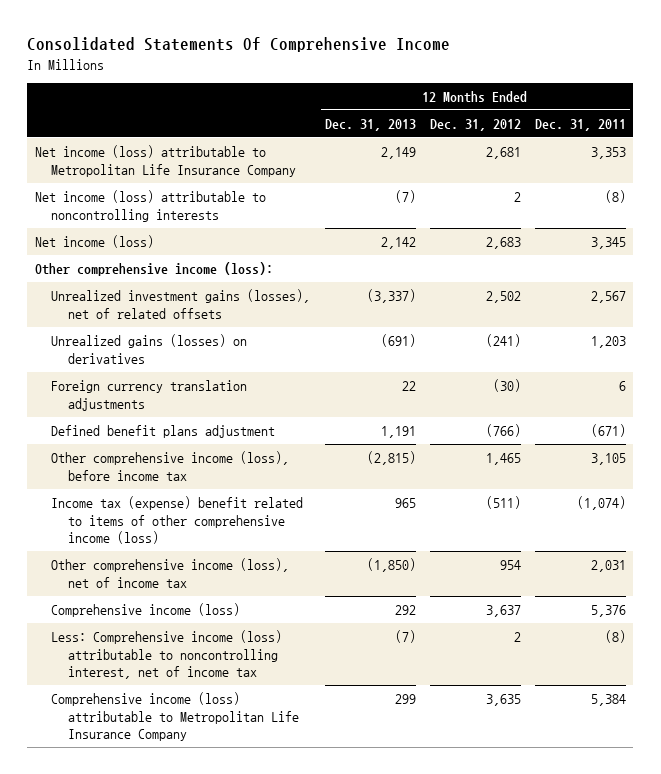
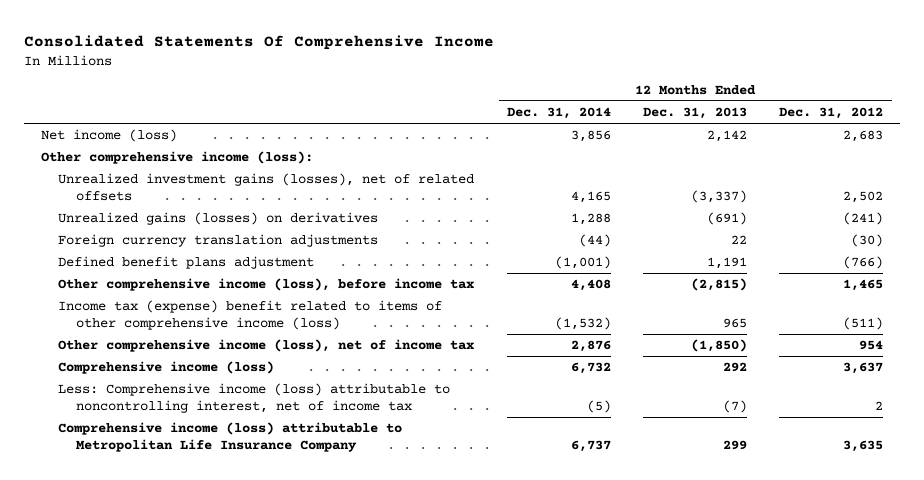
[535,118,627,131] Dec. 31, 2011 -> none
none -> [506,107,611,120] Dec. 31, 2014
[34,145,297,177] Net income (loss) attributable to Metropolitan Life Insurance Company -> none
[34,190,266,222] Net income (loss) attributable to noncontrolling interests -> none

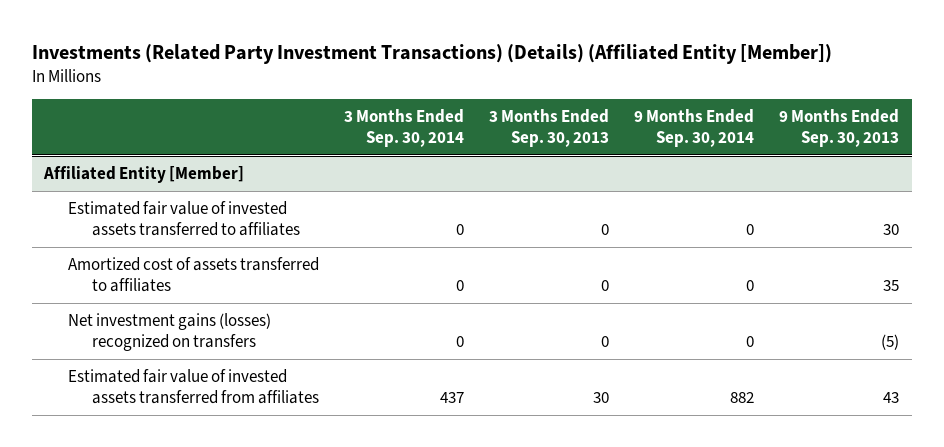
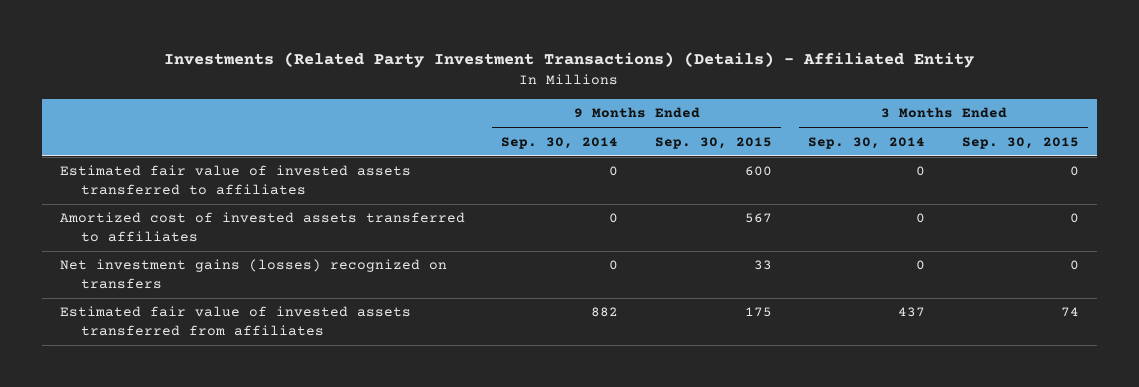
[31,43,832,64] Investments (Related Party Investment Transactions) (Details) (Affiliated Entity [Member]) -> [164,52,975,69] Investments (Related Party Investment Transactions) (Details) - Affiliated Entity
[489,109,610,148] 3 Months Ended Sep. 30, 2013 -> none
[779,109,900,148] 9 Months Ended Sep. 30, 2013 -> none
none -> [654,136,772,149] Sep. 30, 2015
none -> [961,136,1079,149] Sep. 30, 2015
[43,165,245,183] Affiliated Entity [Member] -> none
[68,256,320,292] Amortized cost of assets transferred to affiliates -> [59,212,465,243] Amortized cost of invested assets transferred to affiliates

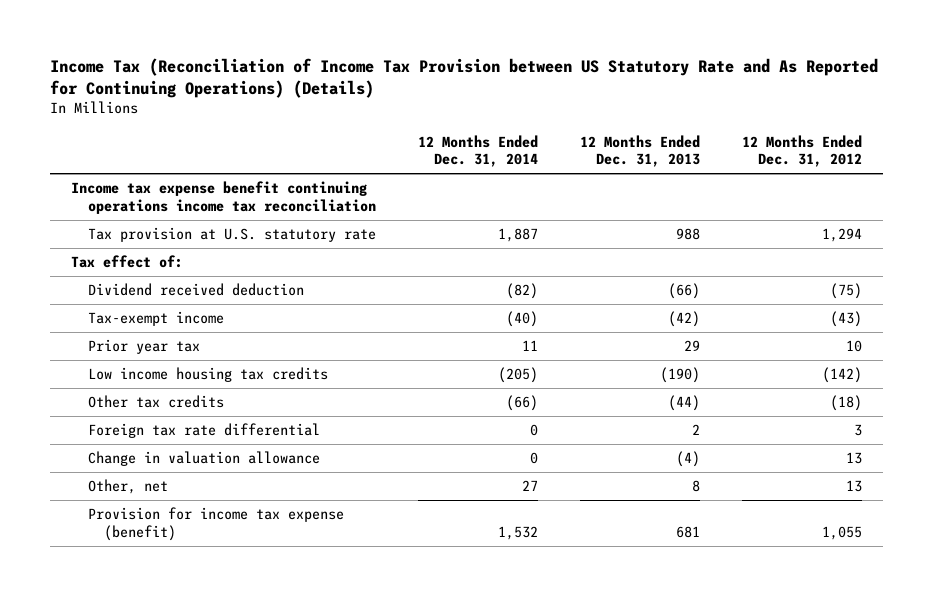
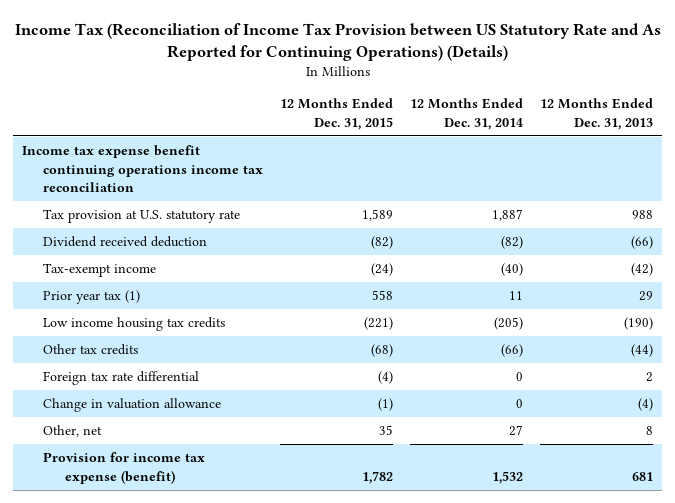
[742,134,863,168] 12 Months Ended Dec. 31, 2012 -> none
none -> [280,98,394,130] 12 Months Ended Dec. 31, 2015
[70,255,183,269] Tax effect of: -> none
[87,339,200,355] Prior year tax -> [43,290,141,305] Prior year tax (1)

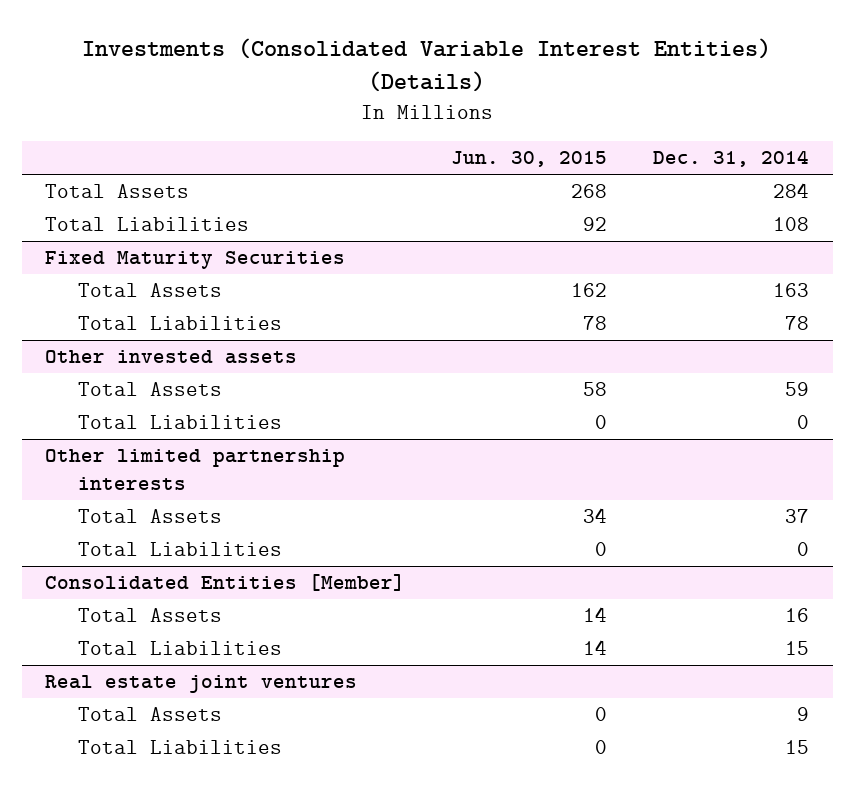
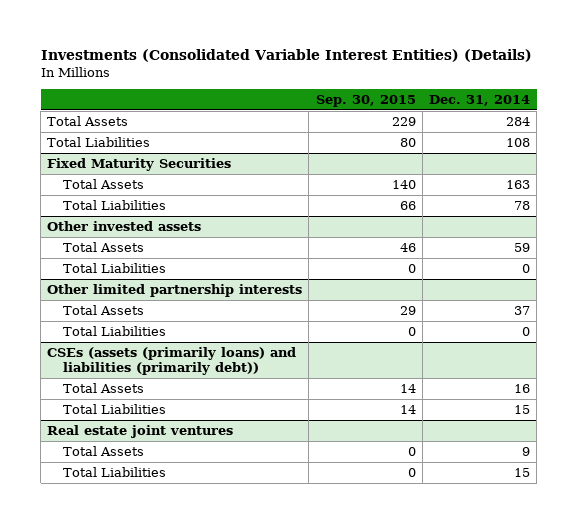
[451,151,608,168] Jun. 30, 2015 -> none
none -> [315,94,416,107] Sep. 30, 2015
[44,574,405,592] Consolidated Entities [Member] -> [47,346,297,376] CSEs (assets (primarily loans) and liabilities (primarily debt))

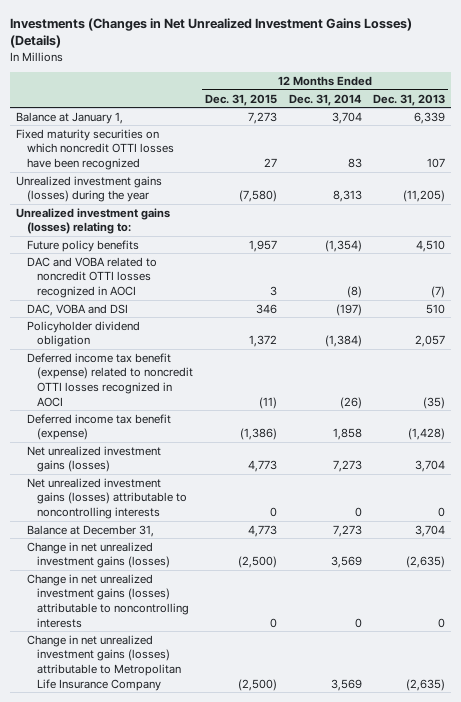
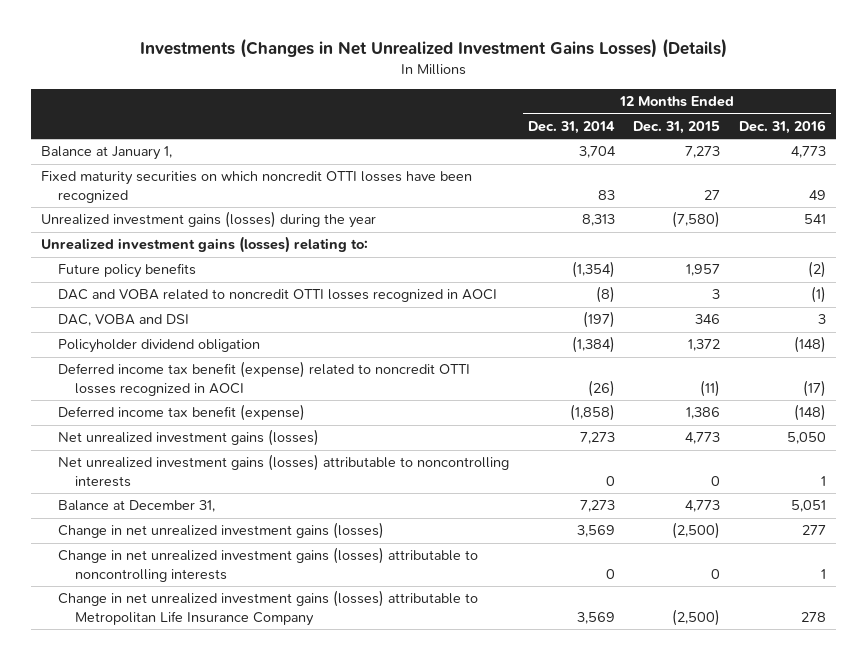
[373,93,446,106] Dec. 31, 2013 -> none
none -> [739,119,827,134] Dec. 31, 2016
[239,428,277,441] (1,386) -> [686,407,721,420] 1,386
[332,428,362,441] 1,858 -> [569,404,615,422] (1,858)

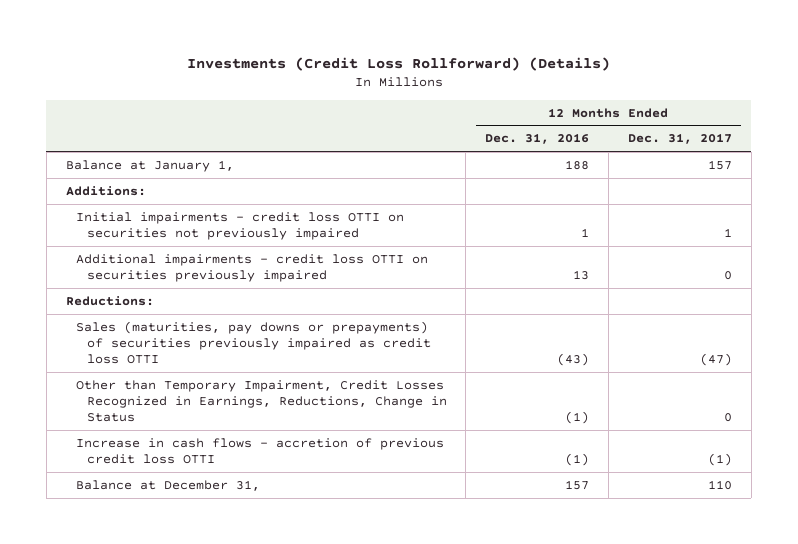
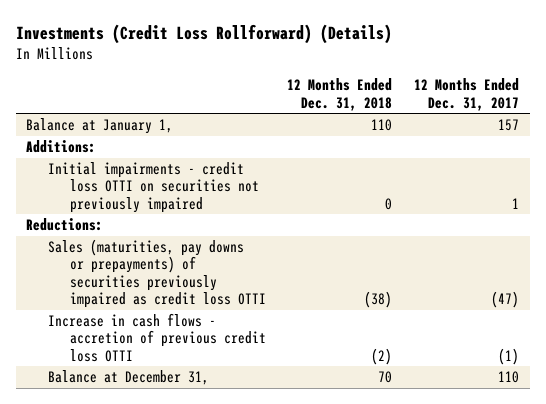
[485,133,590,145] Dec. 31, 2016 -> none
none -> [287,78,393,111] 12 Months Ended Dec. 31, 2018
[76,253,429,283] Additional impairments - credit loss OTTI on securities previously impaired -> none
[76,379,447,423] Other than Temporary Impairment, Credit Losses Recognized in Earnings, Reductions, Change in Status -> none

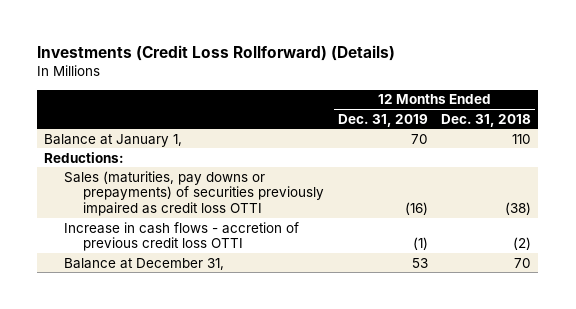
[414,78,520,111] 12 Months Ended Dec. 31, 2017 -> none
none -> [337,113,428,127] Dec. 31, 2019
[26,140,97,154] Additions: -> none
[48,162,259,213] Initial impairments - credit loss OTTI on securities not previously impaired -> none

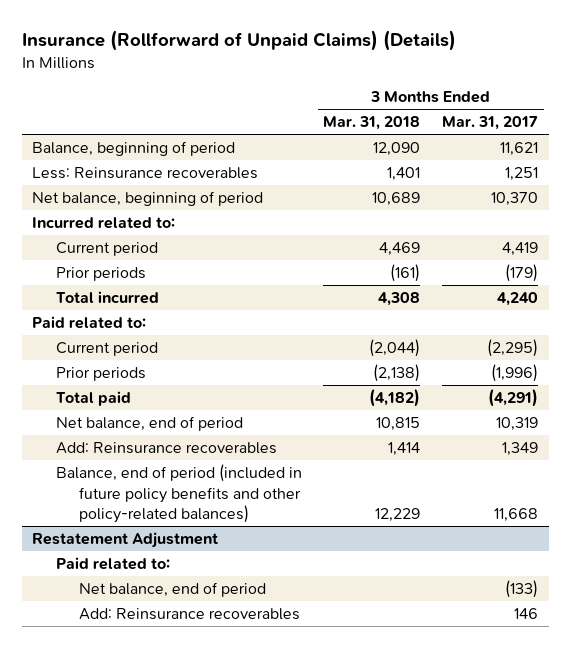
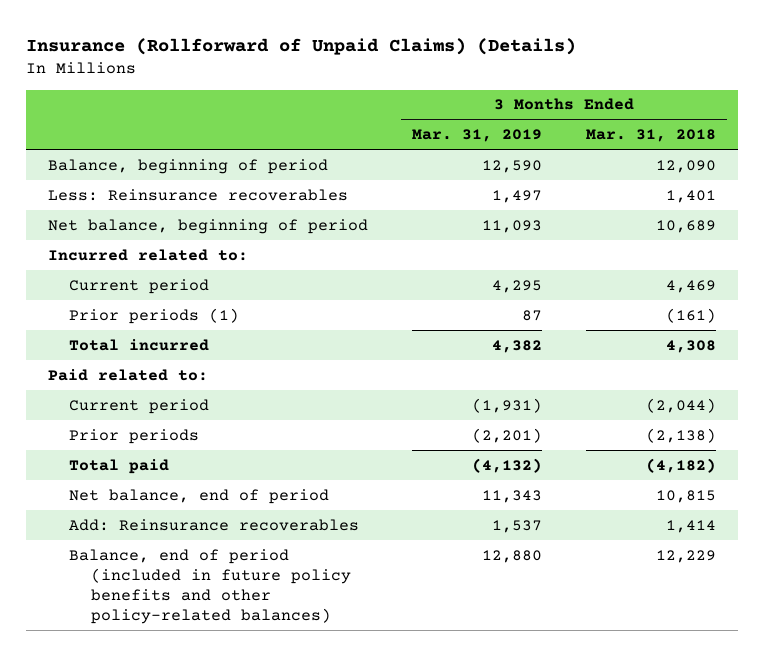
[442,116,539,131] Mar. 31, 2017 -> none
none -> [412,128,543,142] Mar. 31, 2019
[55,267,146,282] Prior periods -> [69,307,240,324] Prior periods (1)
[32,532,219,549] Restatement Adjustment -> none
[55,557,170,571] Paid related to: -> none
[79,582,267,598] Net balance, end of period -> none
[79,608,301,621] Add: Reinsurance recoverables -> none

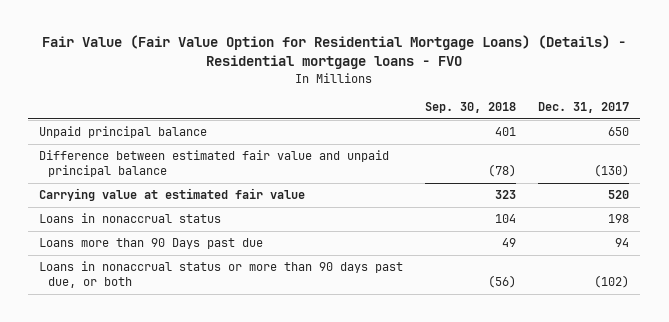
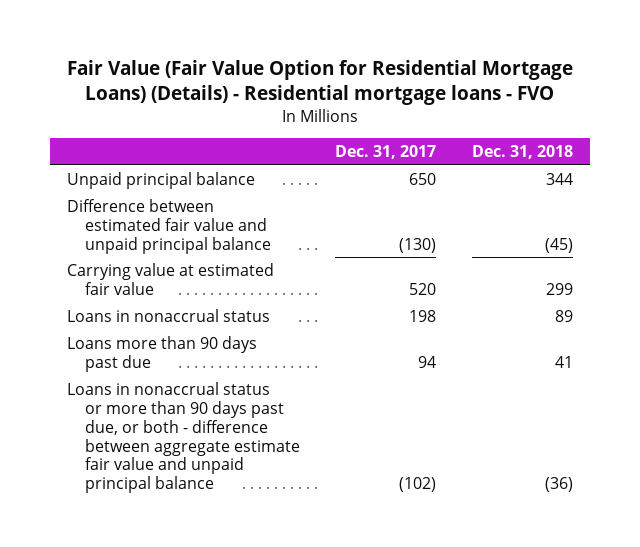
[425,102,517,114] Sep. 30, 2018 -> none
none -> [471,144,573,159] Dec. 31, 2018
[39,238,264,250] Loans more than 90 Days past due -> [67,336,258,372] Loans more than 90 days past due
[39,261,404,289] Loans in nonaccrual status or more than 90 days past due, or both -> [67,382,301,494] Loans in nonaccrual status or more than 90 days past due, or both - difference between aggregate estimate fair value and unpaid principal balance

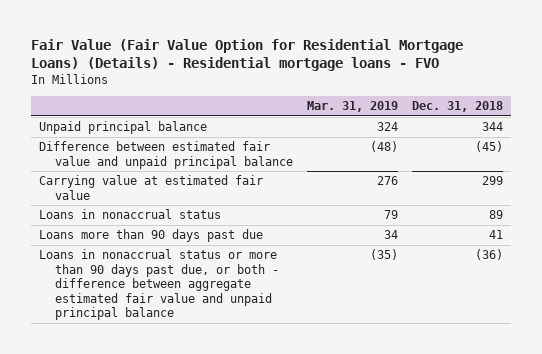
[335,144,437,159] Dec. 31, 2017 -> none
none -> [307,101,399,113] Mar. 31, 2019
[67,382,301,494] Loans in nonaccrual status or more than 90 days past due, or both - difference between aggregate estimate fair value and unpaid principal balance -> [38,249,279,321] Loans in nonaccrual status or more than 90 days past due, or both - difference between aggregate estimated fair value and unpaid principal balance

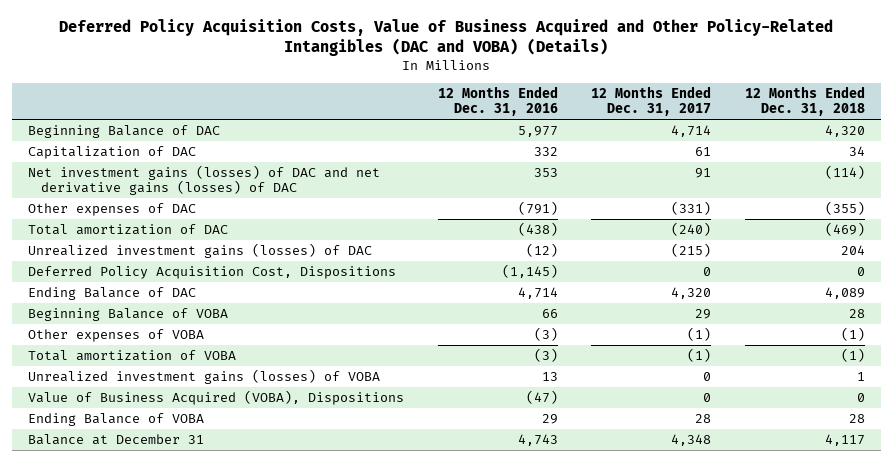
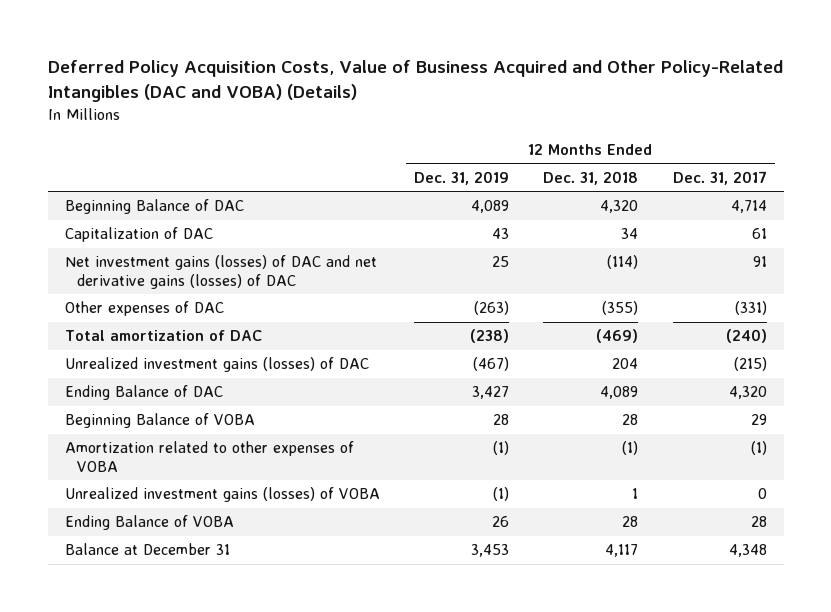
[437,85,558,117] 12 Months Ended Dec. 31, 2016 -> none
none -> [414,170,510,185] Dec. 31, 2019
[28,265,397,279] Deferred Policy Acquisition Cost, Dispositions -> none
[28,349,237,361] Total amortization of VOBA -> none
[28,328,205,342] Other expenses of VOBA -> [64,441,354,473] Amortization related to other expenses of VOBA
[28,389,405,405] Value of Business Acquired (VOBA), Dispositions -> none

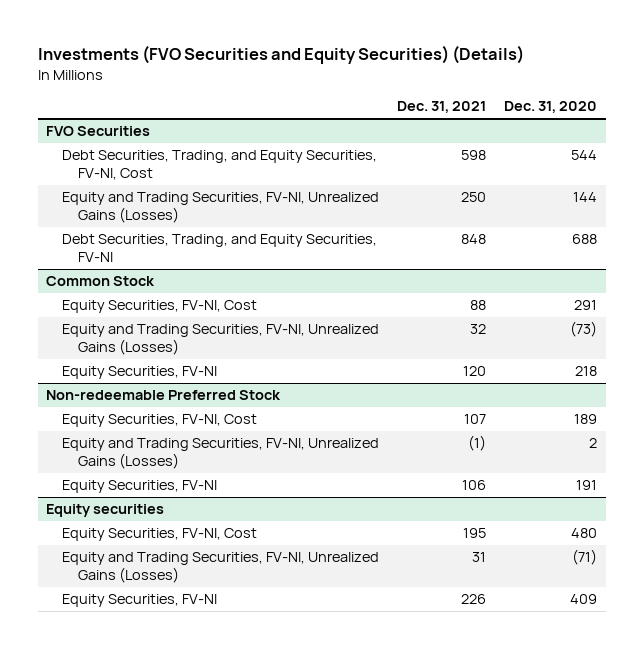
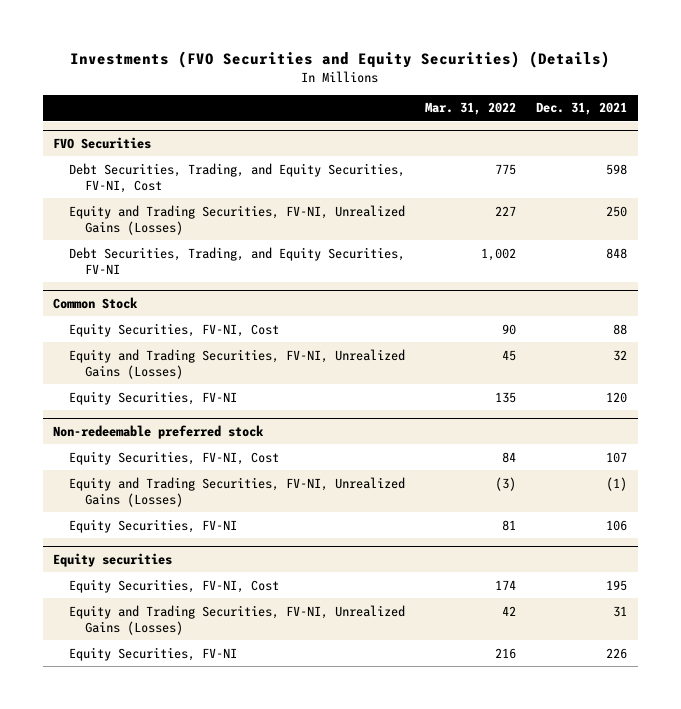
[503,101,597,114] Dec. 31, 2020 -> none
none -> [425,102,517,116] Mar. 31, 2022
[46,390,282,401] Non-redeemable Preferred Stock -> [53,424,265,439] Non-redeemable preferred stock

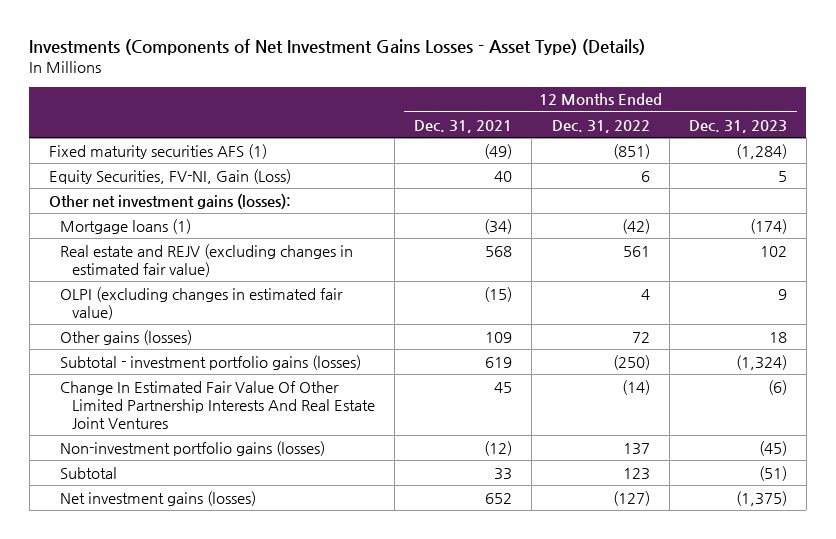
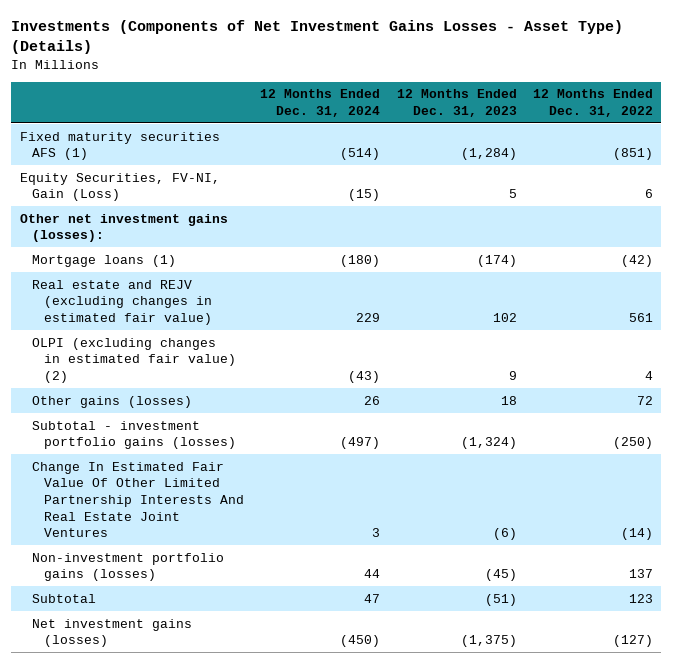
[414,119,513,133] Dec. 31, 2021 -> none
none -> [260,89,381,117] 12 Months Ended Dec. 31, 2024
[60,286,344,320] OLPI (excluding changes in estimated fair value) -> [31,337,236,383] OLPI (excluding changes in estimated fair value) (2)

